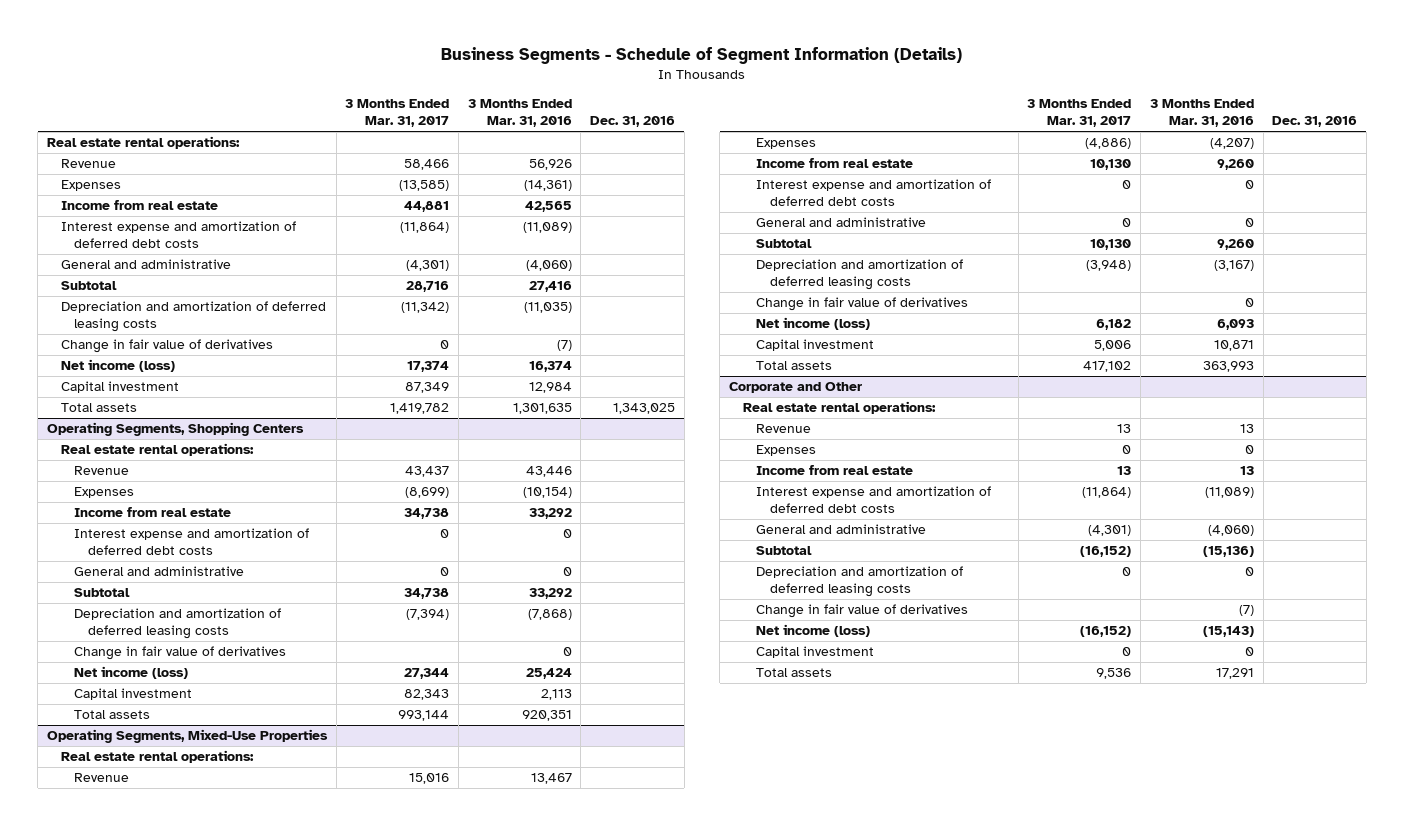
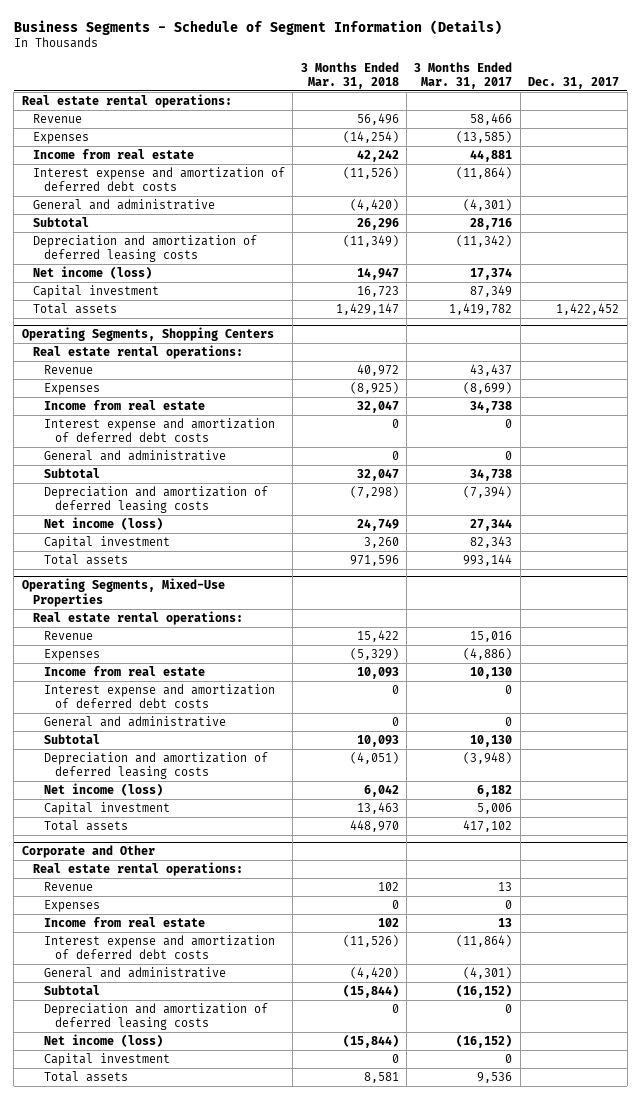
[467,99,572,128] 3 Months Ended Mar. 31, 2016 -> none
[590,116,676,128] Dec. 31, 2016 -> none
none -> [300,61,399,90] 3 Months Ended Mar. 31, 2018
none -> [528,77,620,90] Dec. 31, 2017
[60,339,273,354] Change in fair value of derivatives -> none
[74,646,287,661] Change in fair value of derivatives -> none
[756,297,969,312] Change in fair value of derivatives -> none
[756,604,969,619] Change in fair value of derivatives -> none

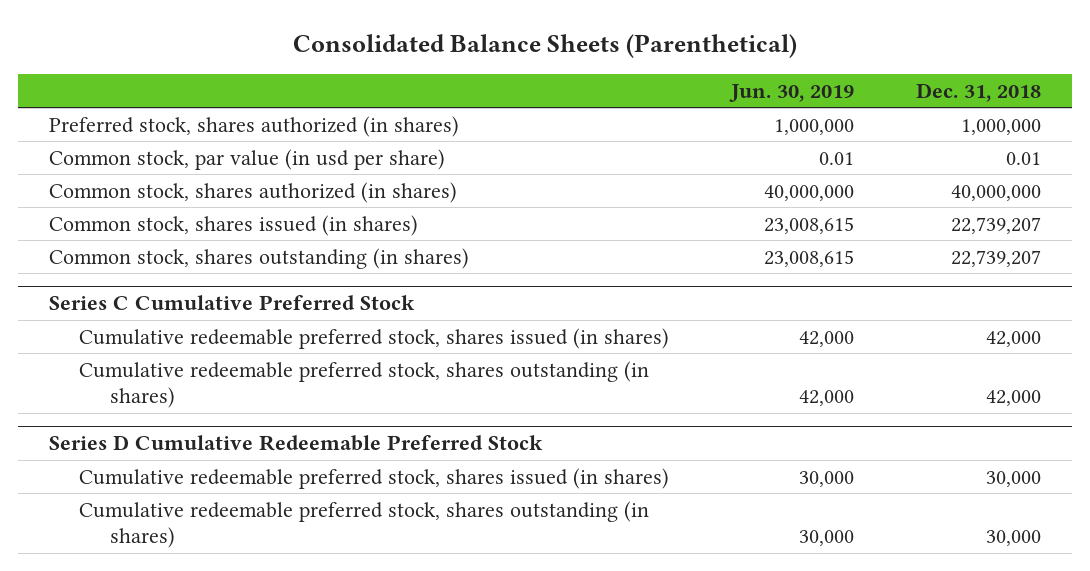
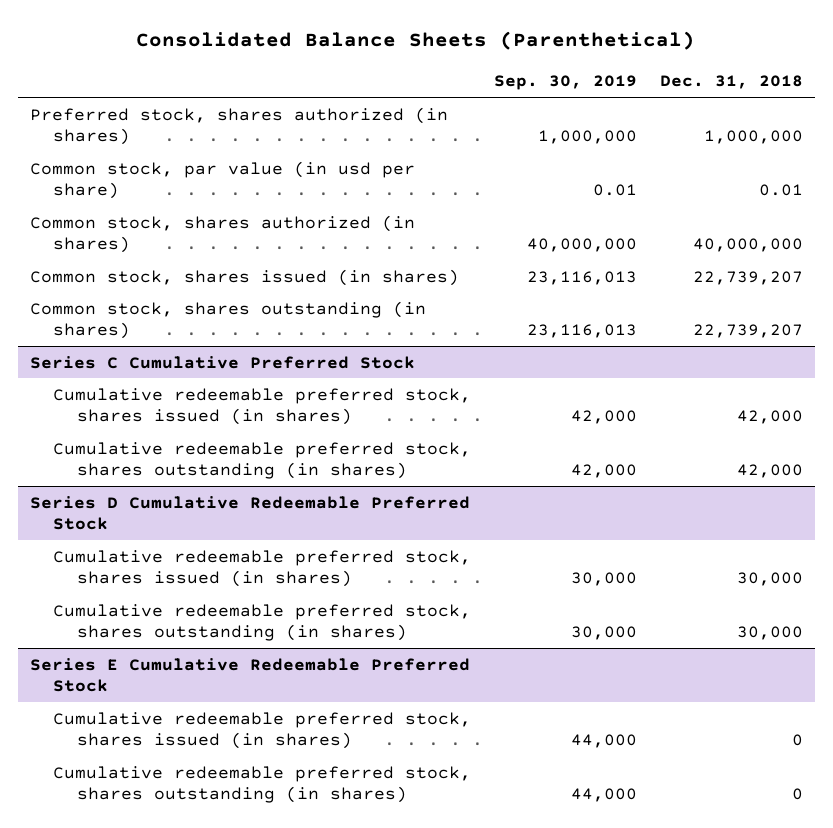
[729,83,855,102] Jun. 30, 2019 -> none
none -> [494,75,638,91] Sep. 30, 2019
none -> [29,657,470,693] Series E Cumulative Redeemable Preferred Stock
none -> [53,711,472,750] Cumulative redeemable preferred stock, shares issued (in shares)
none -> [53,765,472,804] Cumulative redeemable preferred stock, shares outstanding (in shares)

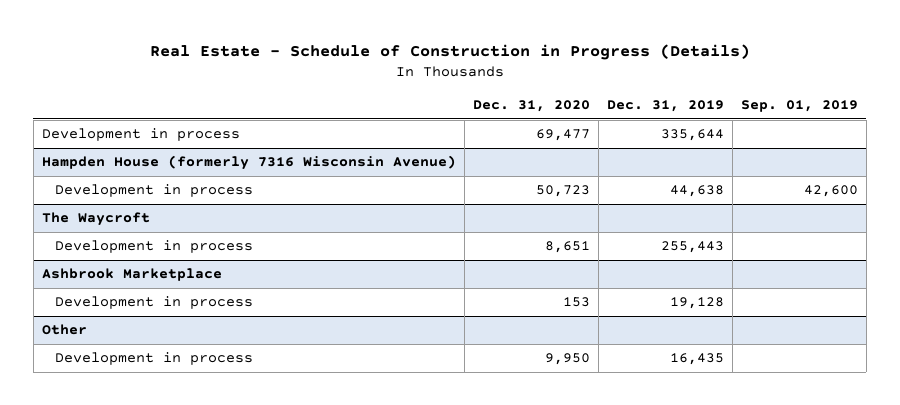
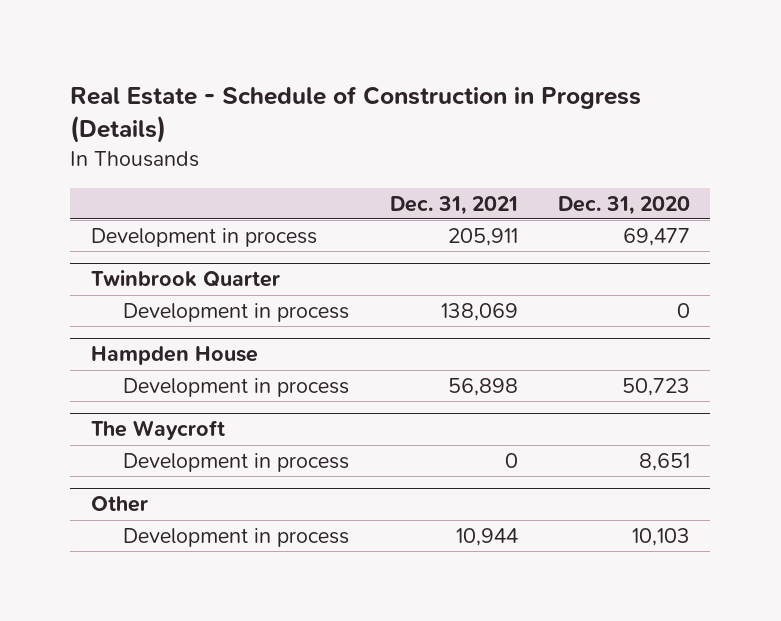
[606,100,724,113] Dec. 31, 2019 -> none
[740,100,858,113] Sep. 01, 2019 -> none
none -> [389,195,518,215] Dec. 31, 2021
none -> [90,270,280,288] Twinbrook Quarter
none -> [123,302,350,322] Development in process
[41,155,456,171] Hampden House (formerly 7316 Wisconsin Avenue) -> [90,346,258,366] Hampden House
[41,268,222,282] Ashbrook Marketplace -> none
[54,296,253,310] Development in process -> none
[544,353,590,366] 9,950 -> [632,527,691,546] 10,103

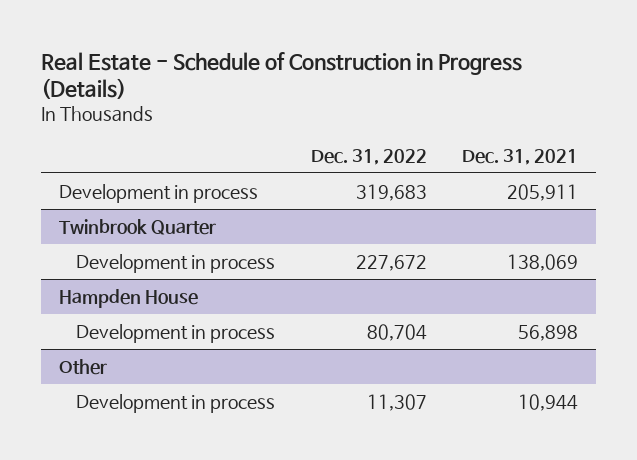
[558,195,691,215] Dec. 31, 2020 -> none
none -> [310,148,427,165] Dec. 31, 2022
[90,420,225,441] The Waycroft -> none
[123,452,350,472] Development in process -> none

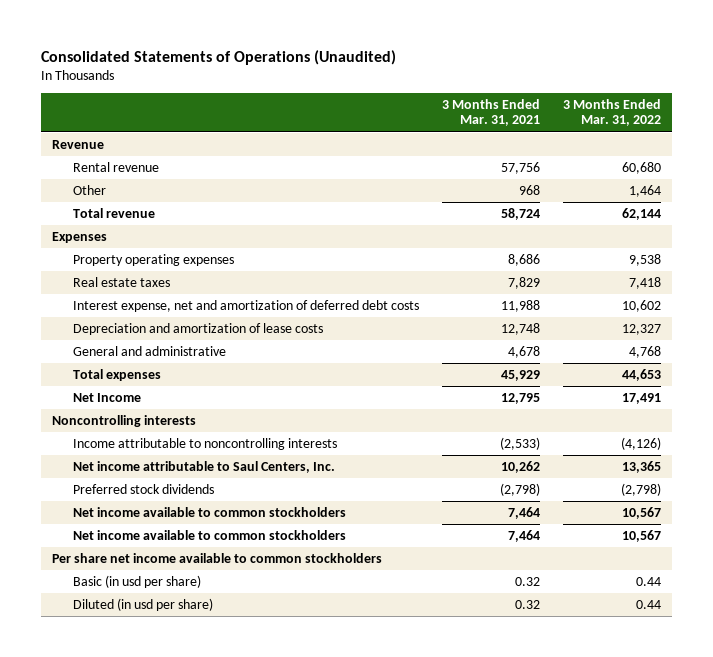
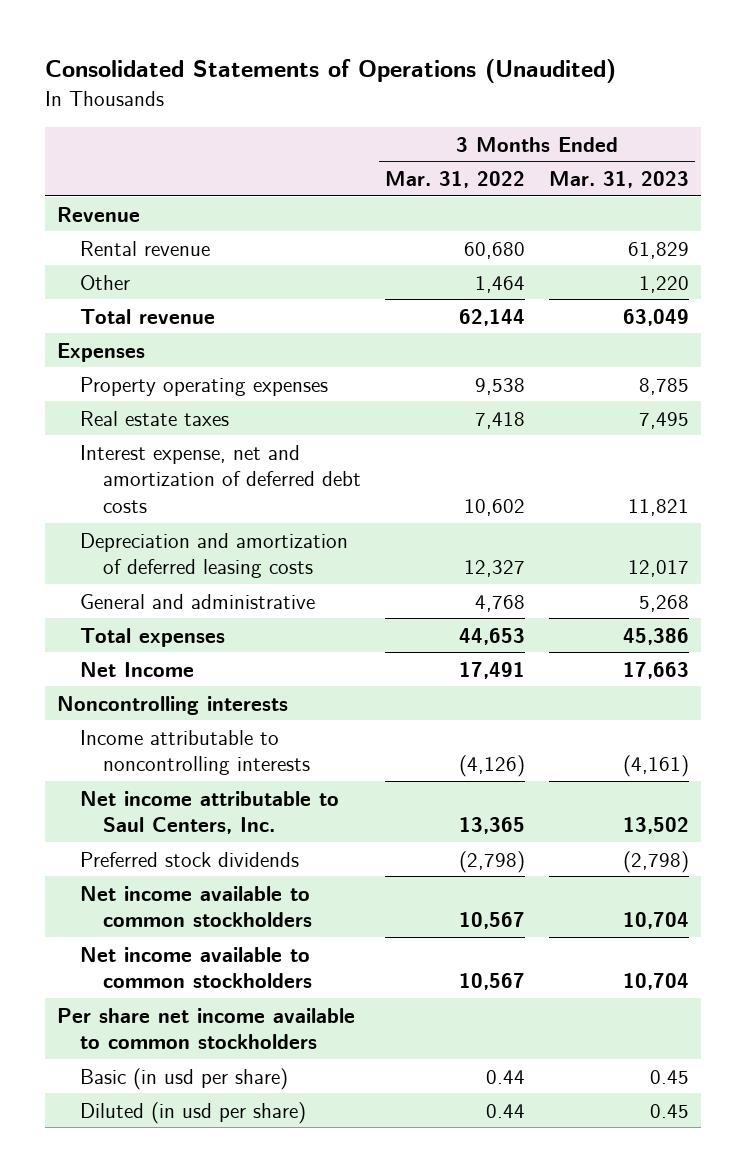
[441,98,540,127] 3 Months Ended Mar. 31, 2021 -> none
none -> [548,171,689,189] Mar. 31, 2023
[73,322,324,335] Depreciation and amortization of lease costs -> [80,532,349,579] Depreciation and amortization of deferred leasing costs

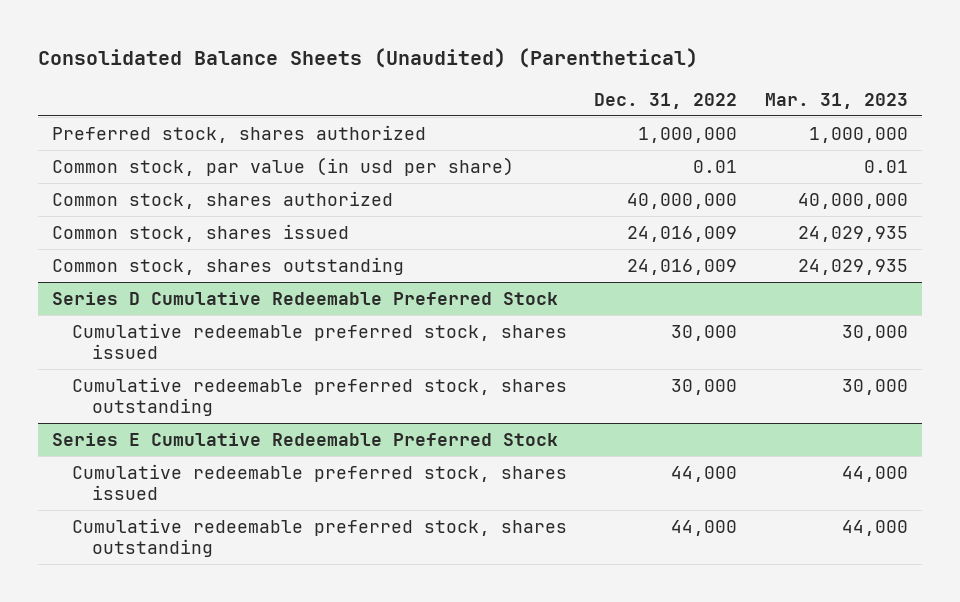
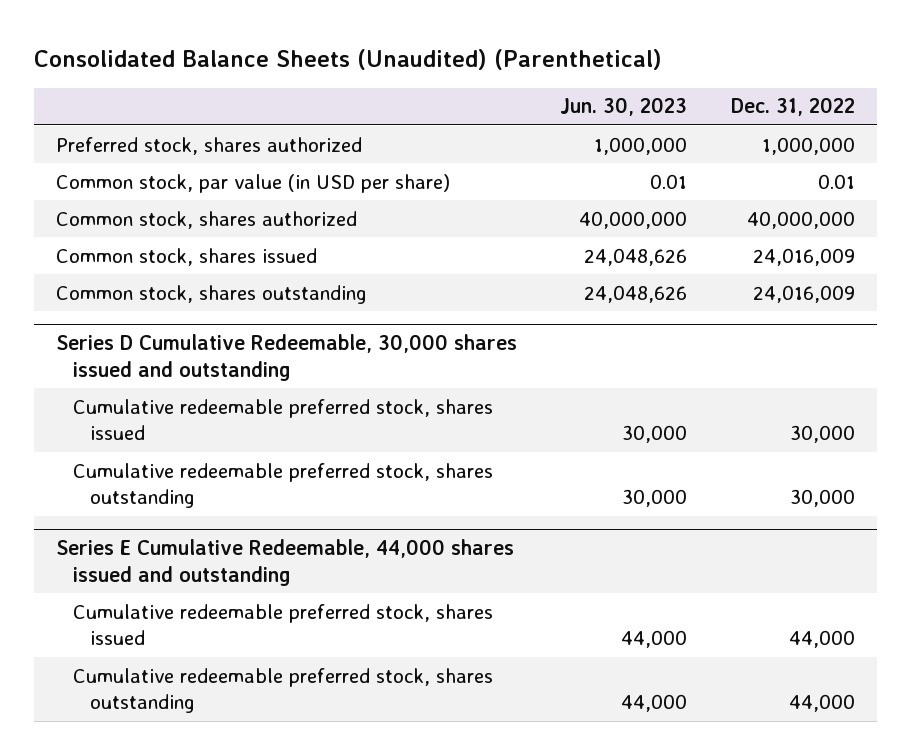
[765,92,909,109] Mar. 31, 2023 -> none
none -> [560,97,688,117] Jun. 30, 2023
[51,156,514,176] Common stock, par value (in usd per share) -> [55,173,450,193] Common stock, par value (in USD per share)
[51,291,558,305] Series D Cumulative Redeemable Preferred Stock -> [55,333,517,381] Series D Cumulative Redeemable, 30,000 shares issued and outstanding
[51,432,558,446] Series E Cumulative Redeemable Preferred Stock -> [55,538,514,586] Series E Cumulative Redeemable, 44,000 shares issued and outstanding

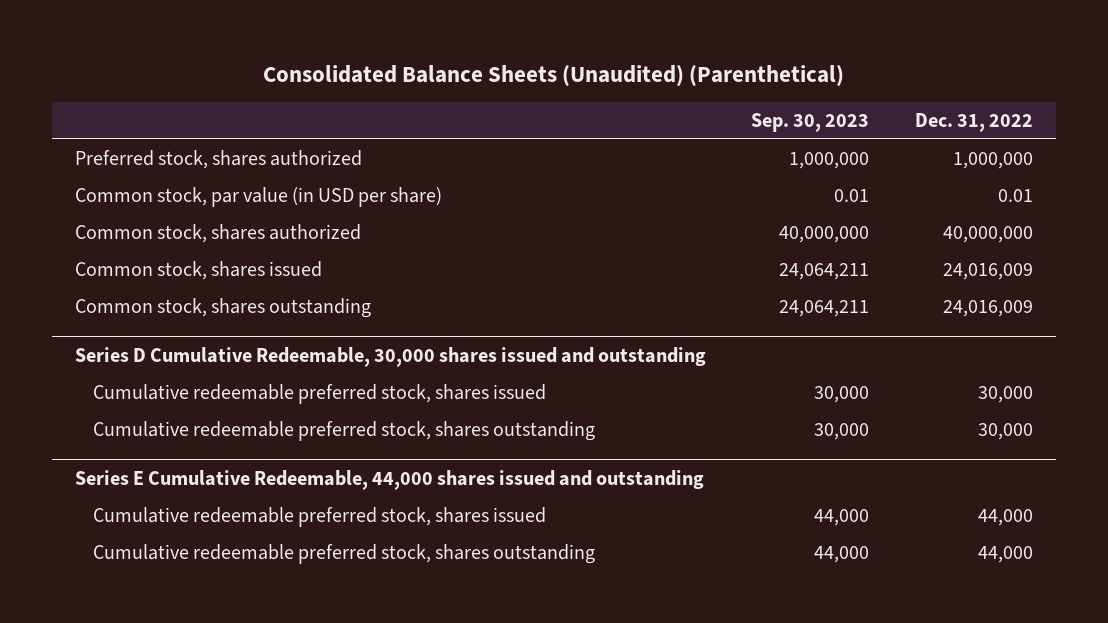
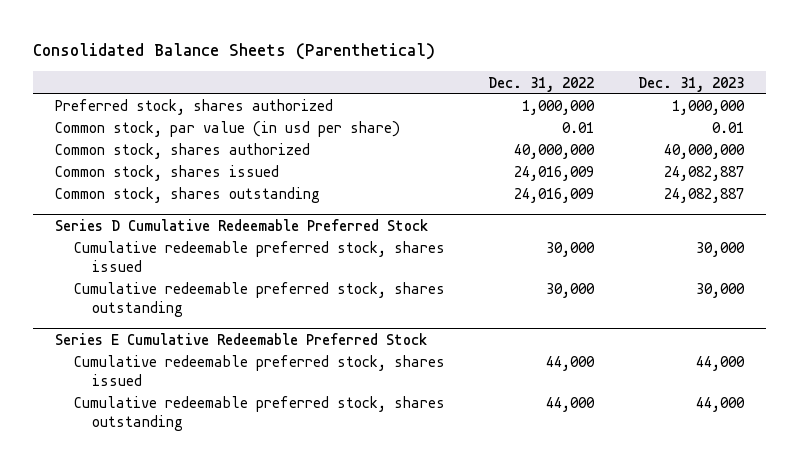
[262,65,844,88] Consolidated Balance Sheets (Unaudited) (Parenthetical) -> [33,43,436,61] Consolidated Balance Sheets (Parenthetical)
[751,113,870,133] Sep. 30, 2023 -> none
none -> [638,76,745,92] Dec. 31, 2023
[74,186,442,207] Common stock, par value (in USD per share) -> [54,121,400,138] Common stock, par value (in usd per share)
[74,346,706,367] Series D Cumulative Redeemable, 30,000 shares issued and outstanding -> [54,218,428,231] Series D Cumulative Redeemable Preferred Stock
[74,469,704,490] Series E Cumulative Redeemable, 44,000 shares issued and outstanding -> [54,332,427,345] Series E Cumulative Redeemable Preferred Stock

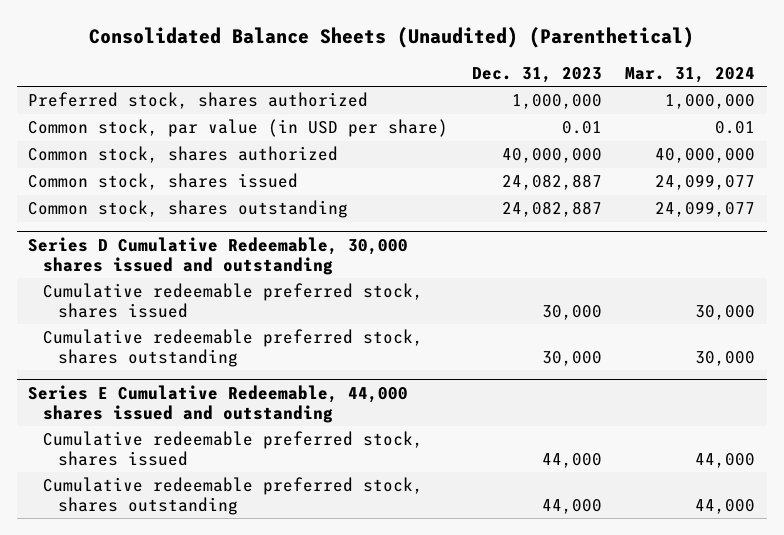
[33,43,436,61] Consolidated Balance Sheets (Parenthetical) -> [88,26,694,48] Consolidated Balance Sheets (Unaudited) (Parenthetical)
[488,76,595,92] Dec. 31, 2022 -> none
none -> [625,66,756,83] Mar. 31, 2024
[54,121,400,138] Common stock, par value (in usd per share) -> [28,119,449,138] Common stock, par value (in USD per share)
[54,218,428,231] Series D Cumulative Redeemable Preferred Stock -> [28,237,409,275] Series D Cumulative Redeemable, 30,000 shares issued and outstanding
[54,332,427,345] Series E Cumulative Redeemable Preferred Stock -> [28,385,409,423] Series E Cumulative Redeemable, 44,000 shares issued and outstanding

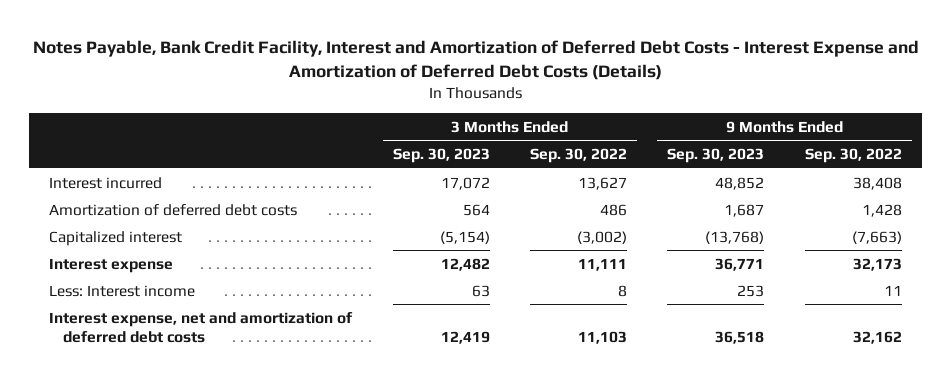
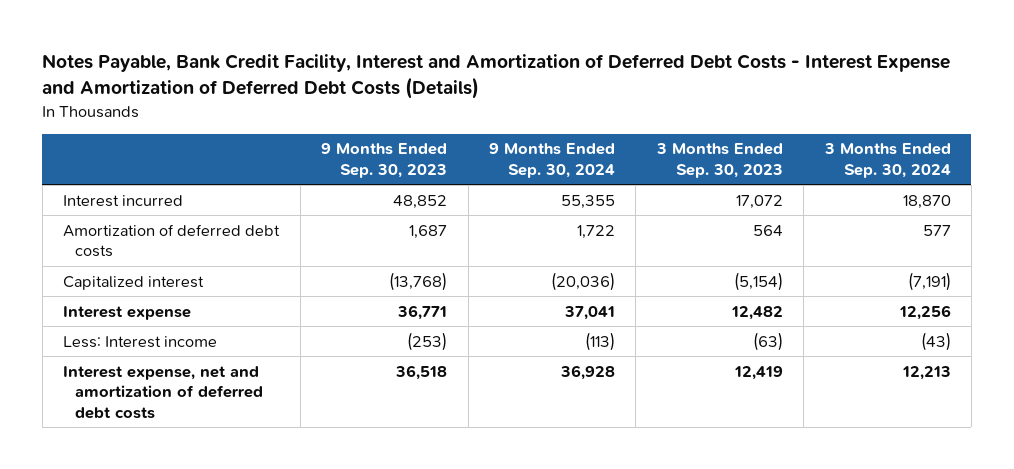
[530,148,628,164] Sep. 30, 2022 -> none
[804,148,902,164] Sep. 30, 2022 -> none
none -> [488,143,615,178] 9 Months Ended Sep. 30, 2024
none -> [823,143,951,178] 3 Months Ended Sep. 30, 2024
[471,284,490,297] 63 -> [752,331,783,351] (63)
[737,284,765,297] 253 -> [407,331,448,351] (253)

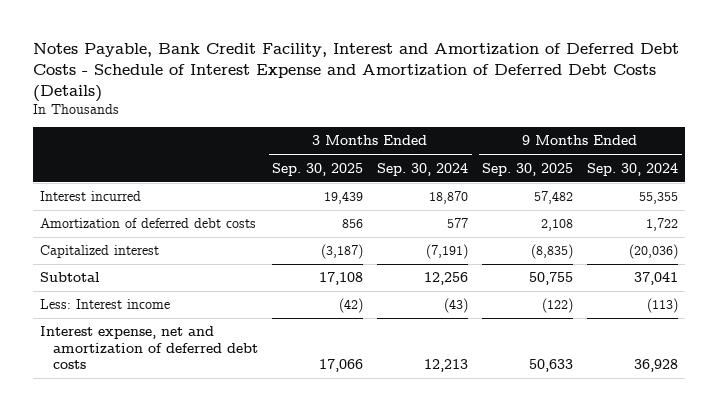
[42,54,951,100] Notes Payable, Bank Credit Facility, Interest and Amortization of Deferred Debt Costs - Interest Expense and Amortization of Deferred Debt Costs (Details) -> [33,43,680,102] Notes Payable, Bank Credit Facility, Interest and Amortization of Deferred Debt Costs - Schedule of Interest Expense and Amortization of Deferred Debt Costs (Details)
[321,143,448,178] 9 Months Ended Sep. 30, 2023 -> none
[655,143,783,178] 3 Months Ended Sep. 30, 2023 -> none
none -> [272,162,364,176] Sep. 30, 2025
none -> [482,162,574,176] Sep. 30, 2025
[63,305,192,320] Interest expense -> [40,272,101,283] Subtotal

